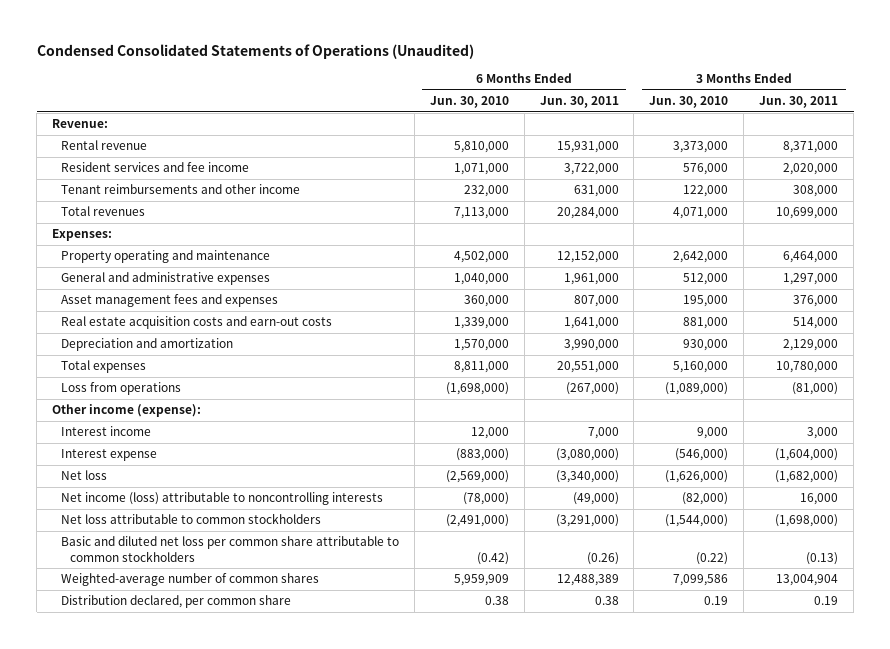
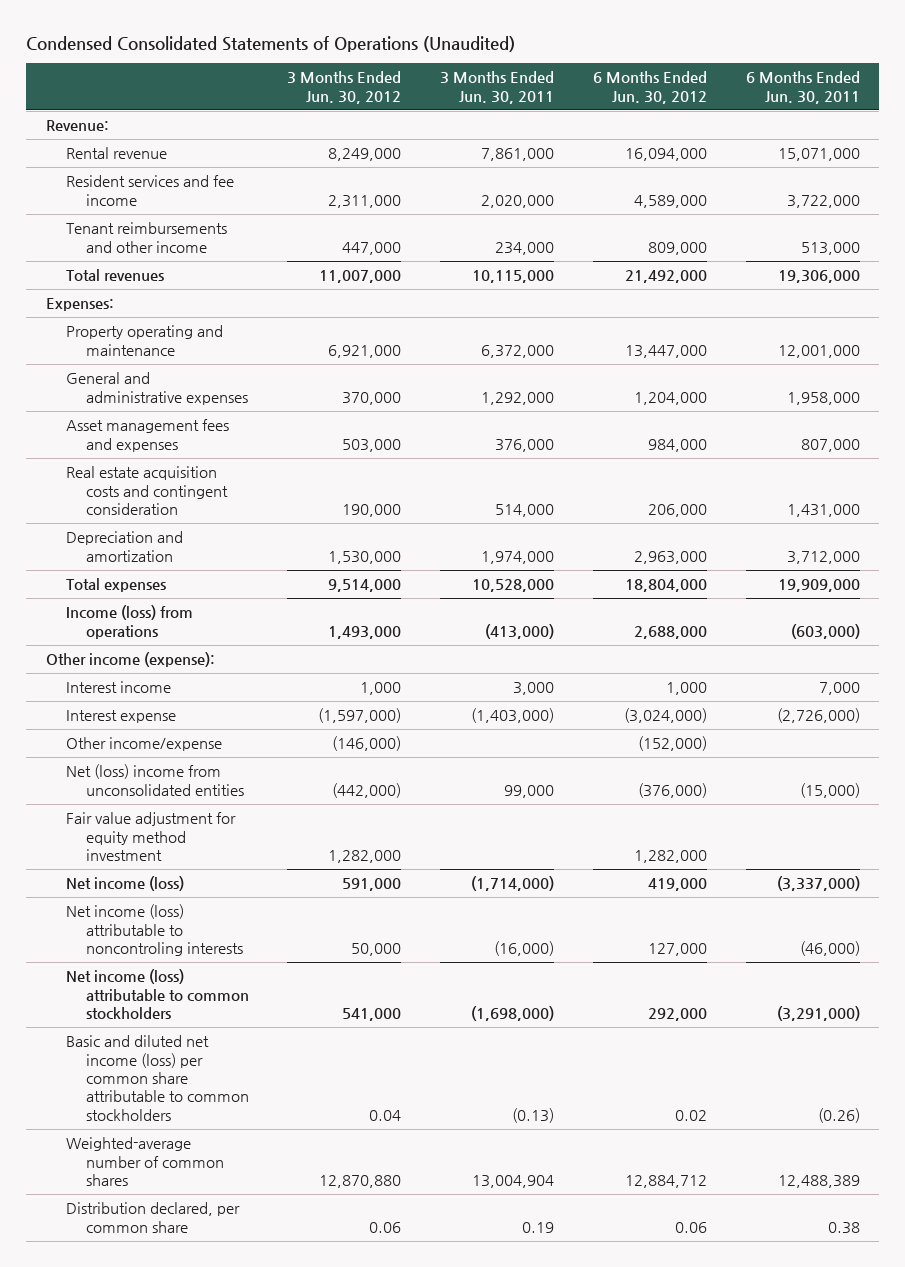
[429,96,509,109] Jun. 30, 2010 -> none
[649,96,729,109] Jun. 30, 2010 -> none
none -> [287,71,402,104] 3 Months Ended Jun. 30, 2012
none -> [592,71,707,104] 6 Months Ended Jun. 30, 2012
[556,141,619,154] 15,931,000 -> [777,148,860,162] 15,071,000
[783,141,839,154] 8,371,000 -> [481,148,555,162] 7,861,000
[573,185,619,198] 631,000 -> [800,241,860,255] 513,000
[793,185,839,198] 308,000 -> [495,241,555,255] 234,000
[556,207,619,220] 20,284,000 -> [777,270,860,284] 19,306,000
[776,207,839,220] 10,699,000 -> [472,270,555,284] 10,115,000
[556,251,619,264] 12,152,000 -> [777,344,860,358] 12,001,000
[783,251,839,264] 6,464,000 -> [481,344,555,358] 6,372,000
[563,273,619,286] 1,961,000 -> [786,391,860,405] 1,958,000
[783,273,839,286] 1,297,000 -> [481,391,555,405] 1,292,000
[60,316,332,330] Real estate acquisition costs and earn-out costs -> [65,466,228,516] Real estate acquisition costs and contingent consideration
[563,317,619,330] 1,641,000 -> [786,504,860,518] 1,431,000
[563,339,619,352] 3,990,000 -> [786,550,860,564] 3,712,000
[783,339,839,352] 2,129,000 -> [481,550,555,564] 1,974,000
[556,361,619,374] 20,551,000 -> [777,579,860,593] 19,909,000
[776,361,839,374] 10,780,000 -> [472,579,555,593] 10,528,000
[60,382,181,396] Loss from operations -> [65,605,193,639] Income (loss) from operations
[565,382,619,396] (267,000) -> [790,623,860,639] (603,000)
[792,382,839,396] (81,000) -> [485,623,555,639] (413,000)
[555,448,619,462] (3,080,000) -> [776,708,860,724] (2,726,000)
[775,448,839,462] (1,604,000) -> [471,708,555,724] (1,403,000)
none -> [65,737,222,752] Other income/expense
none -> [65,764,244,796] Net (loss) income from unconsolidated entities
none -> [65,812,236,862] Fair value adjustment for equity method investment
[60,470,107,481] Net loss -> [65,876,184,892] Net income (loss)
[555,470,619,484] (3,340,000) -> [776,876,860,892] (3,337,000)
[775,470,839,484] (1,682,000) -> [471,876,555,892] (1,714,000)
[60,492,383,506] Net income (loss) attributable to noncontrolling interests -> [65,904,243,957] Net income (loss) attributable to noncontroling interests
[572,492,619,506] (49,000) -> [799,941,860,957] (46,000)
[800,493,839,506] 16,000 -> [494,941,555,957] (16,000)
[60,513,321,525] Net loss attributable to common stockholders -> [65,969,249,1020] Net income (loss) attributable to common stockholders
[60,536,399,562] Basic and diluted net loss per common share attributable to common stockholders -> [65,1035,249,1121] Basic and diluted net income (loss) per common share attributable to common stockholders

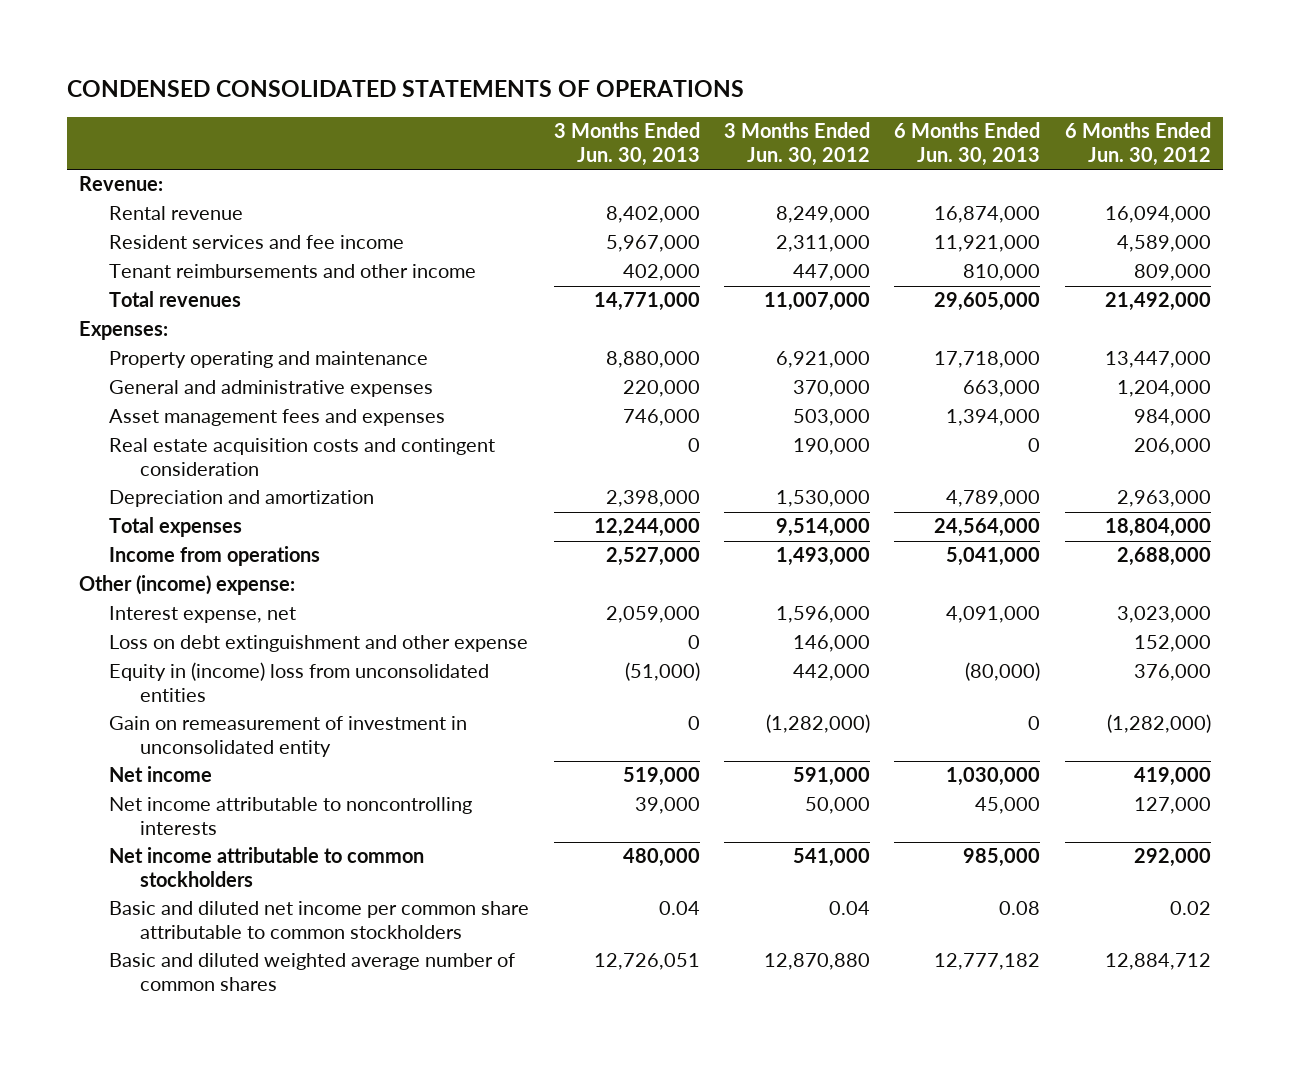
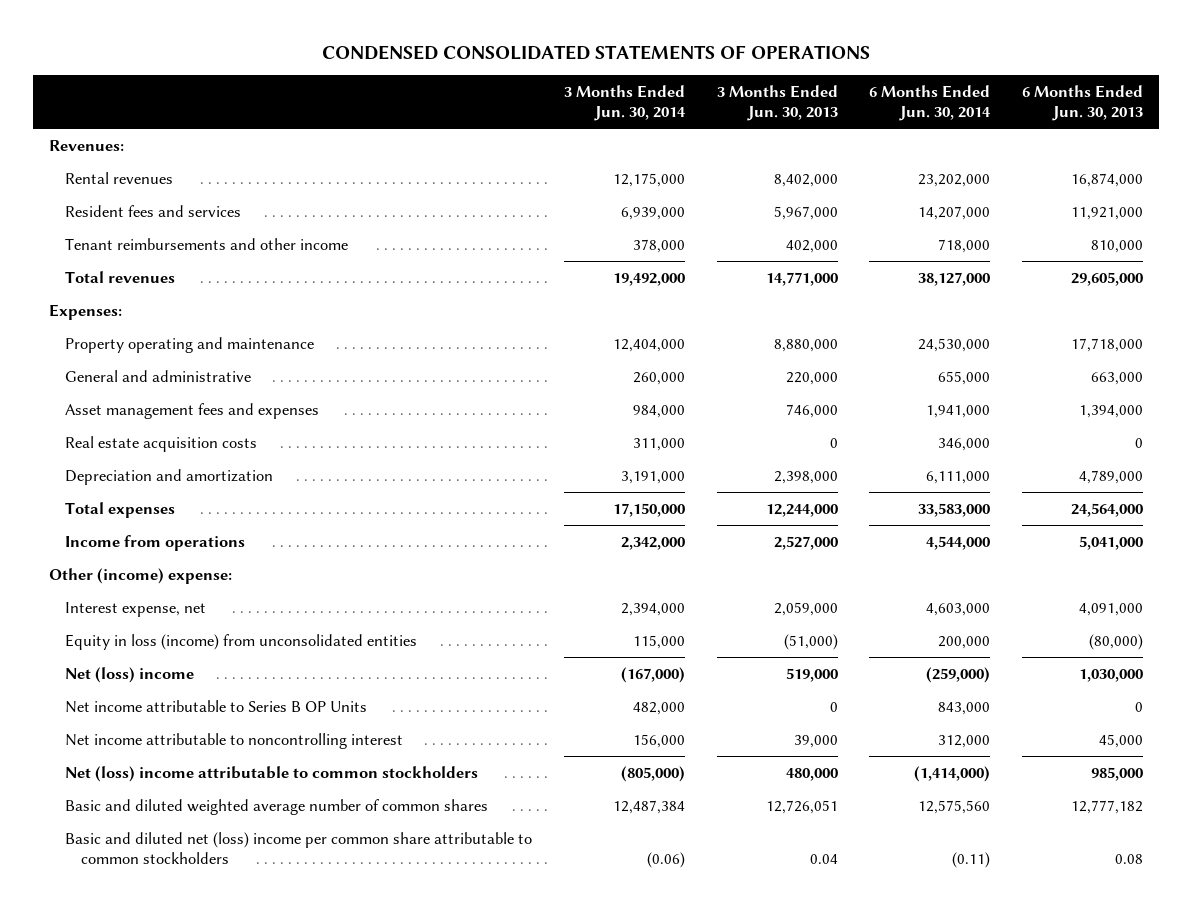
[724,122,871,166] 3 Months Ended Jun. 30, 2012 -> none
[1064,122,1211,166] 6 Months Ended Jun. 30, 2012 -> none
none -> [563,84,686,122] 3 Months Ended Jun. 30, 2014
none -> [869,84,992,122] 6 Months Ended Jun. 30, 2014
[78,176,163,192] Revenue: -> [48,139,124,151] Revenues:
[109,206,244,221] Rental revenue -> [65,171,174,184] Rental revenues
[109,235,405,250] Resident services and fee income -> [65,204,242,217] Resident fees and services
[109,380,434,398] General and administrative expenses -> [65,369,252,382] General and administrative
[109,438,496,477] Real estate acquisition costs and contingent consideration -> [65,435,258,452] Real estate acquisition costs
[109,635,529,653] Loss on debt extinguishment and other expense -> none
[109,716,468,758] Gain on remeasurement of investment in unconsolidated entity -> none
[109,901,530,940] Basic and diluted net income per common share attributable to common stockholders -> none
[109,662,490,703] Equity in (income) loss from unconsolidated entities -> [65,633,418,650] Equity in loss (income) from unconsolidated entities
[109,766,213,783] Net income -> [65,666,195,683] Net (loss) income
none -> [65,699,368,713] Net income attributable to Series B OP Units
[109,797,473,836] Net income attributable to noncontrolling interests -> [65,732,404,749] Net income attributable to noncontrolling interest
[109,847,425,888] Net income attributable to common stockholders -> [65,765,479,782] Net (loss) income attributable to common stockholders
none -> [65,831,533,864] Basic and diluted net (loss) income per common share attributable to common stockholders

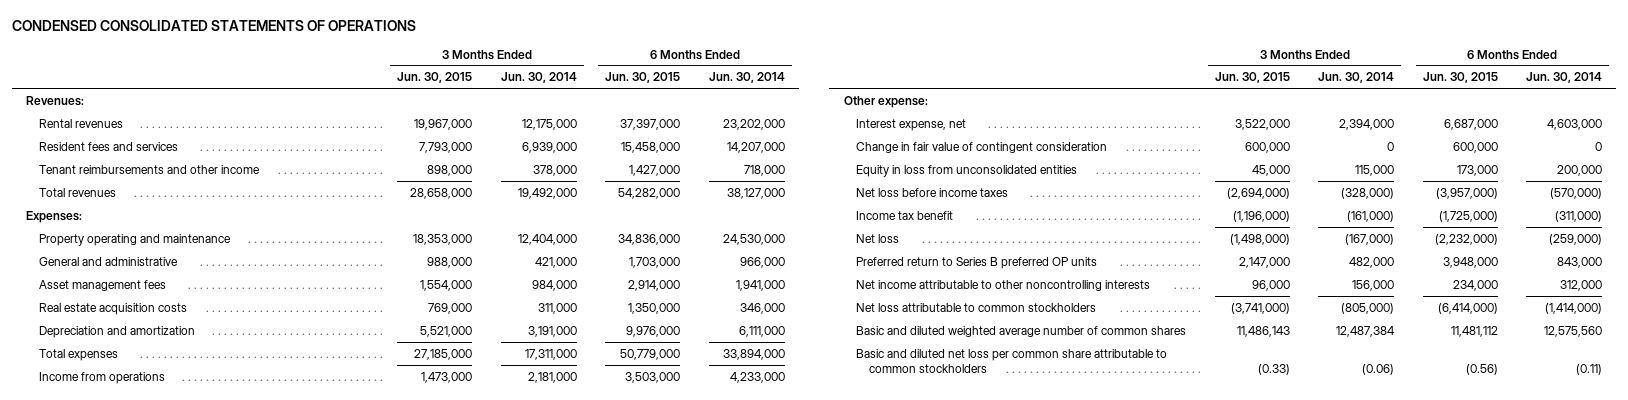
[716,84,838,122] 3 Months Ended Jun. 30, 2013 -> none
[1022,84,1144,122] 6 Months Ended Jun. 30, 2013 -> none
none -> [397,72,473,84] Jun. 30, 2015
none -> [605,72,681,84] Jun. 30, 2015
[632,371,685,385] 260,000 -> [534,256,577,268] 421,000
[938,370,991,385] 655,000 -> [739,256,785,268] 966,000
[65,402,320,419] Asset management fees and expenses -> [38,279,166,291] Asset management fees
[612,502,685,517] 17,150,000 -> [524,348,577,360] 17,311,000
[918,502,991,517] 33,583,000 -> [722,348,785,360] 33,894,000
[620,536,685,550] 2,342,000 -> [527,371,577,383] 2,181,000
[926,535,991,550] 4,544,000 -> [729,371,785,383] 4,233,000
[48,567,232,584] Other (income) expense: -> [843,95,928,108] Other expense:
none -> [856,141,1108,153] Change in fair value of contingent consideration
[65,633,418,650] Equity in loss (income) from unconsolidated entities -> [856,164,1078,177] Equity in loss from unconsolidated entities
none -> [856,187,1009,197] Net loss before income taxes
none -> [856,210,954,220] Income tax benefit
[65,666,195,683] Net (loss) income -> [856,233,900,243] Net loss
[65,699,368,713] Net income attributable to Series B OP Units -> [856,256,1098,269] Preferred return to Series B preferred OP units
[65,732,404,749] Net income attributable to noncontrolling interest -> [856,279,1151,291] Net income attributable to other noncontrolling interests
[65,765,479,782] Net (loss) income attributable to common stockholders -> [856,302,1097,312] Net loss attributable to common stockholders
[65,831,533,864] Basic and diluted net (loss) income per common share attributable to common stockholders -> [856,348,1168,373] Basic and diluted net loss per common share attributable to common stockholders

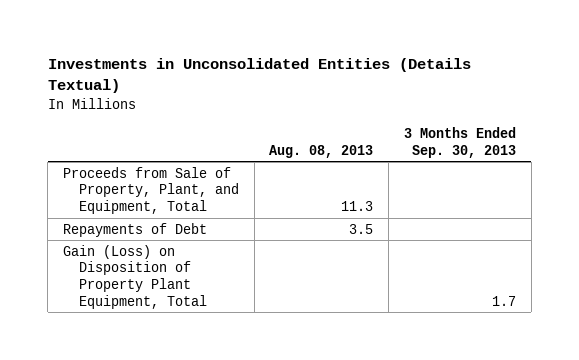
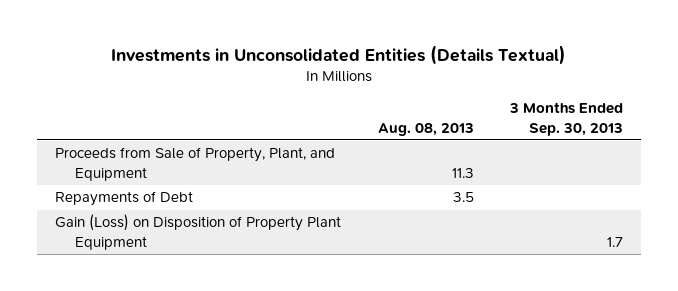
[62,166,239,215] Proceeds from Sale of Property, Plant, and Equipment, Total -> [55,147,336,181] Proceeds from Sale of Property, Plant, and Equipment
[62,244,207,309] Gain (Loss) on Disposition of Property Plant Equipment, Total -> [55,214,342,250] Gain (Loss) on Disposition of Property Plant Equipment

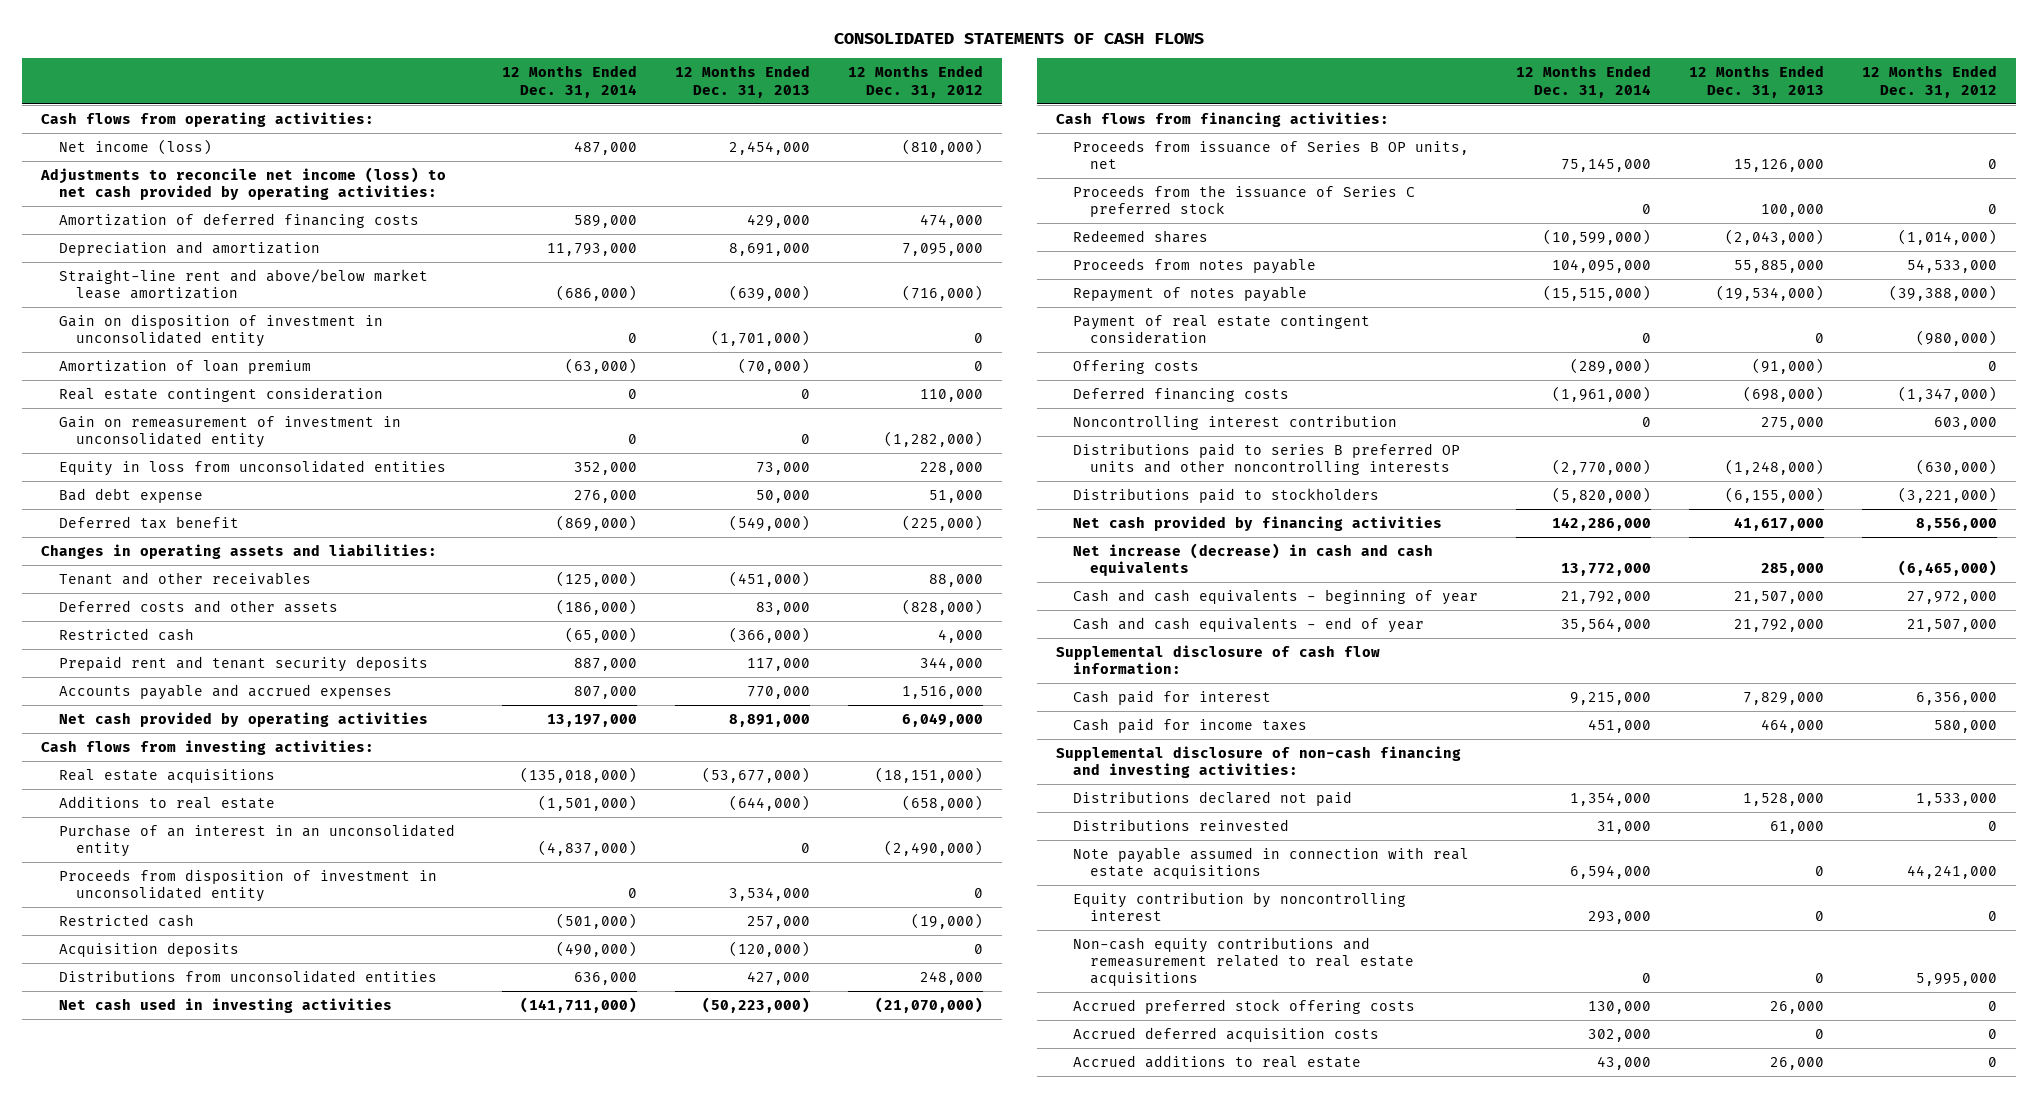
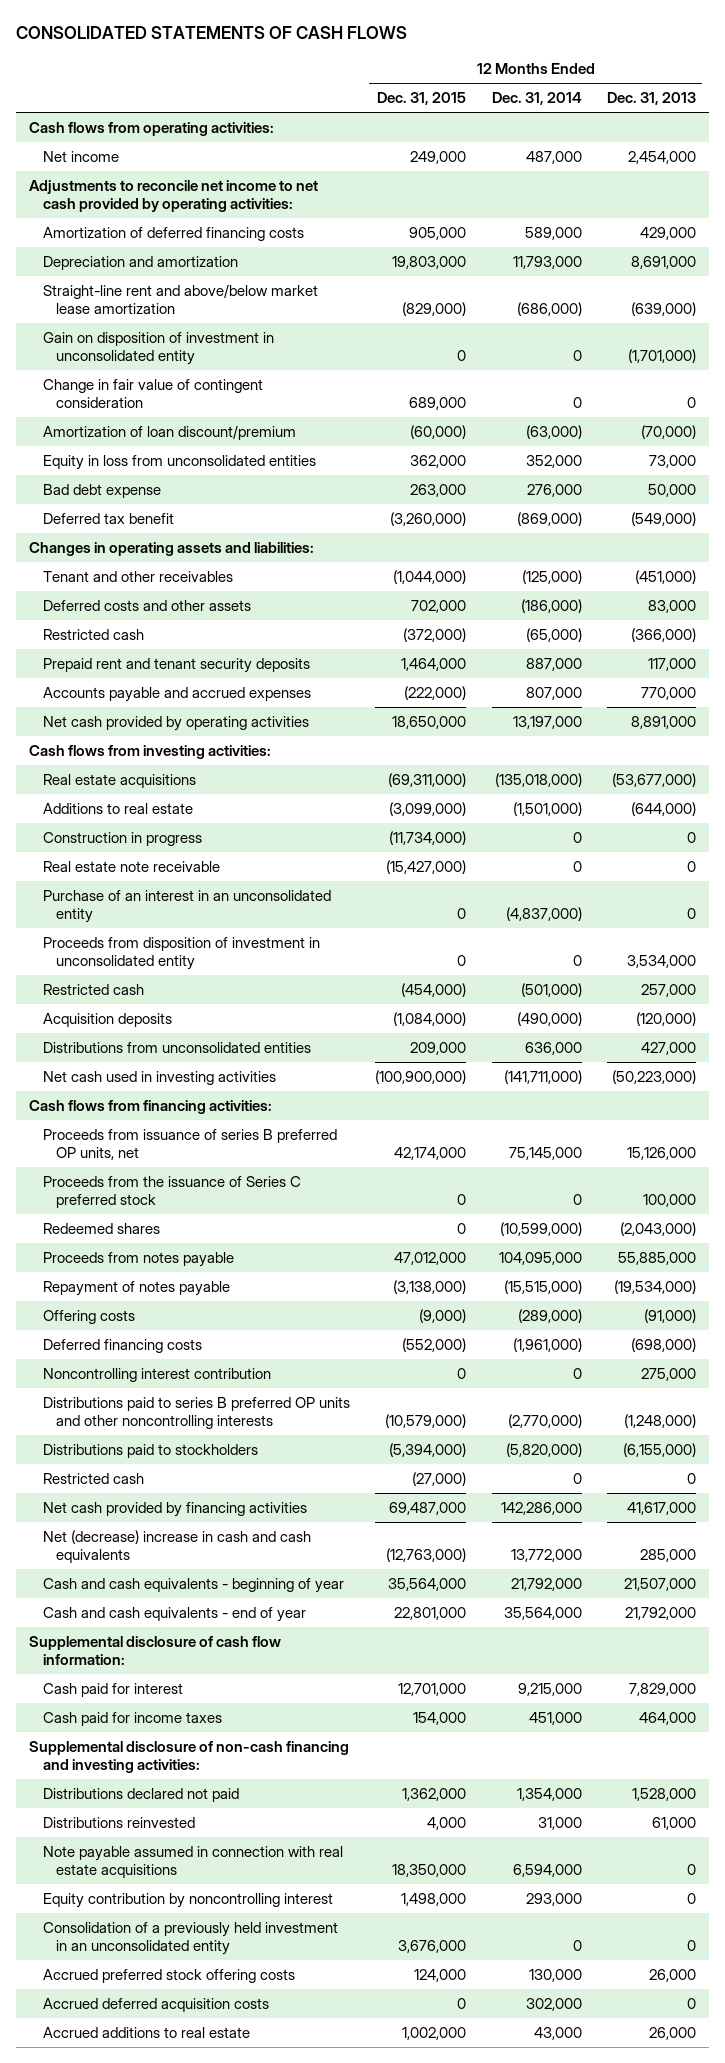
[847,65,983,98] 12 Months Ended Dec. 31, 2012 -> none
none -> [377,92,467,106] Dec. 31, 2015
[58,138,212,155] Net income (loss) -> [42,150,119,162] Net income
[40,166,447,201] Adjustments to reconcile net income (loss) to net cash provided by operating activities: -> [28,179,318,213] Adjustments to reconcile net income to net cash provided by operating activities:
[58,386,383,402] Real estate contingent consideration -> none
[58,415,401,449] Gain on remeasurement of investment in unconsolidated entity -> none
none -> [42,378,263,409] Change in fair value of contingent consideration
[58,359,311,374] Amortization of loan premium -> [42,424,296,440] Amortization of loan discount/premium
none -> [42,831,202,846] Construction in progress
none -> [42,860,220,872] Real estate note receivable
[1073,139,1470,170] Proceeds from issuance of Series B OP units, net -> [42,1128,337,1161] Proceeds from issuance of series B preferred OP units, net
[1073,314,1371,345] Payment of real estate contingent consideration -> none
none -> [42,1472,144,1484] Restricted cash
[1073,542,1434,577] Net increase (decrease) in cash and cash equivalents -> [42,1529,311,1564] Net (decrease) increase in cash and cash equivalents
[1073,936,1415,987] Non-cash equity contributions and remeasurement related to real estate acquisitions -> none
none -> [42,1921,338,1956] Consolidation of a previously held investment in an unconsolidated entity

